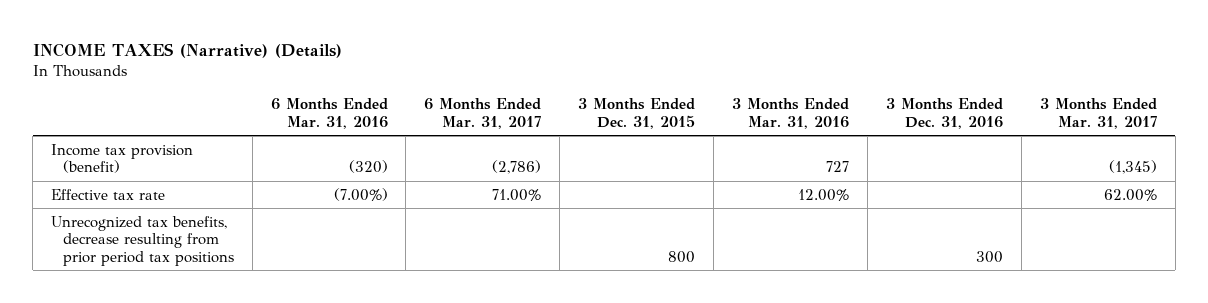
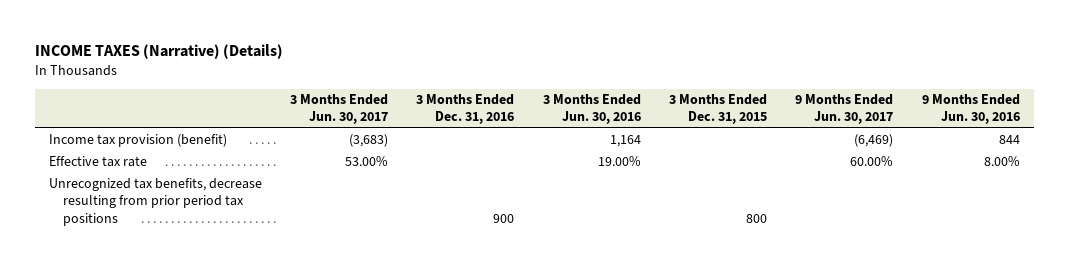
[270,98,388,130] 6 Months Ended Mar. 31, 2016 -> none
[424,98,542,130] 6 Months Ended Mar. 31, 2017 -> none
[732,98,850,130] 3 Months Ended Mar. 31, 2016 -> none
[1039,98,1157,130] 3 Months Ended Mar. 31, 2017 -> none
none -> [290,94,389,125] 3 Months Ended Jun. 30, 2017
none -> [542,94,641,125] 3 Months Ended Jun. 30, 2016
none -> [795,94,894,125] 9 Months Ended Jun. 30, 2017
none -> [921,94,1020,125] 9 Months Ended Jun. 30, 2016
[975,251,1003,264] 300 -> [493,213,515,223] 900

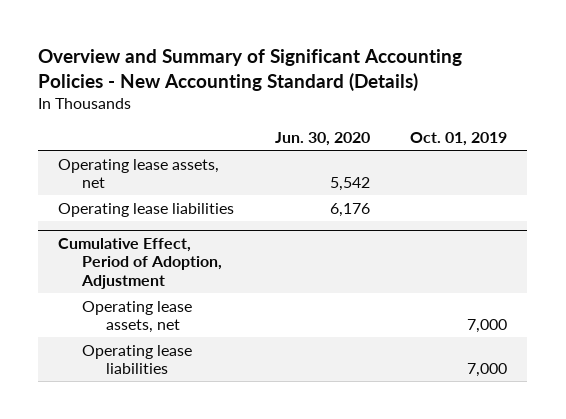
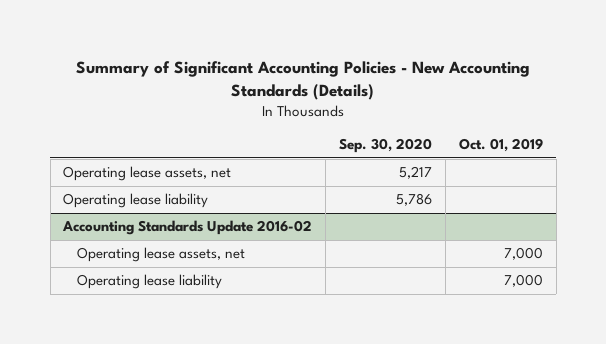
[38,48,463,91] Overview and Summary of Significant Accounting Policies - New Accounting Standard (Details) -> [76,61,531,101] Summary of Significant Accounting Policies - New Accounting Standards (Details)
[274,132,370,147] Jun. 30, 2020 -> none
none -> [339,138,433,154] Sep. 30, 2020
[58,202,235,217] Operating lease liabilities -> [63,193,209,209] Operating lease liability
[58,237,223,289] Cumulative Effect, Period of Adoption, Adjustment -> [62,220,313,236] Accounting Standards Update 2016-02
[82,344,193,374] Operating lease liabilities -> [77,274,223,290] Operating lease liability

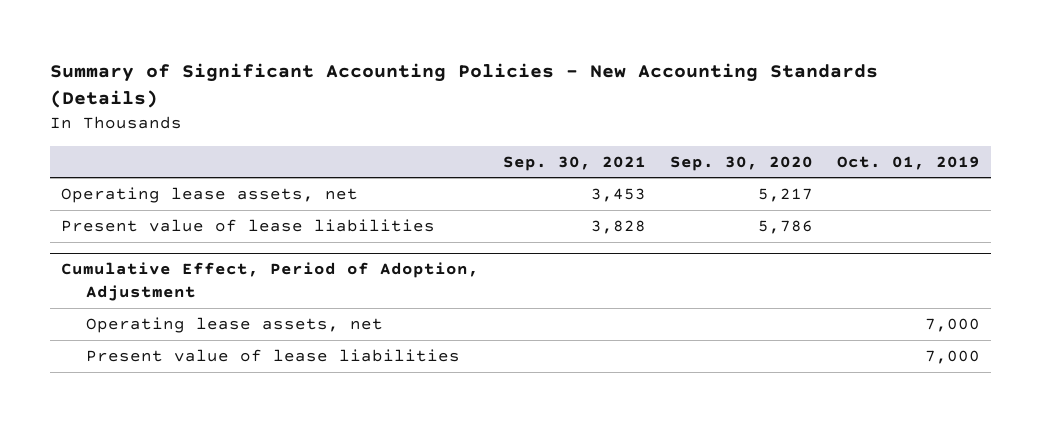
none -> [503,155,647,171] Sep. 30, 2021
[63,193,209,209] Operating lease liability -> [61,218,436,232] Present value of lease liabilities
[62,220,313,236] Accounting Standards Update 2016-02 -> [61,262,480,302] Cumulative Effect, Period of Adoption, Adjustment
[77,274,223,290] Operating lease liability -> [85,348,460,362] Present value of lease liabilities

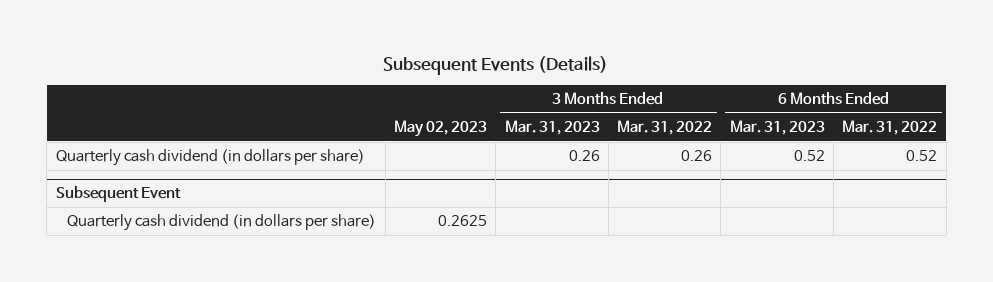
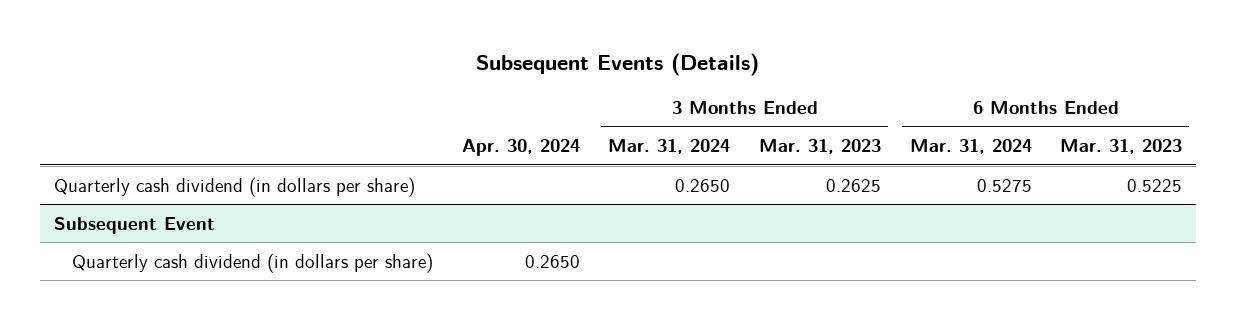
[393,120,487,138] May 02, 2023 -> none
[617,120,713,136] Mar. 31, 2022 -> none
[842,120,938,136] Mar. 31, 2022 -> none
none -> [461,139,580,157] Apr. 30, 2024
none -> [608,139,731,155] Mar. 31, 2024
none -> [909,139,1032,155] Mar. 31, 2024
[568,150,600,162] 0.26 -> [826,178,882,192] 0.2625
[793,150,825,162] 0.52 -> [1127,178,1183,192] 0.5225

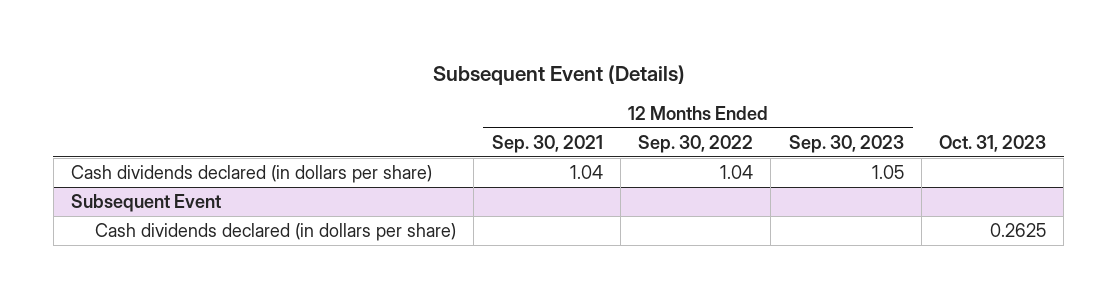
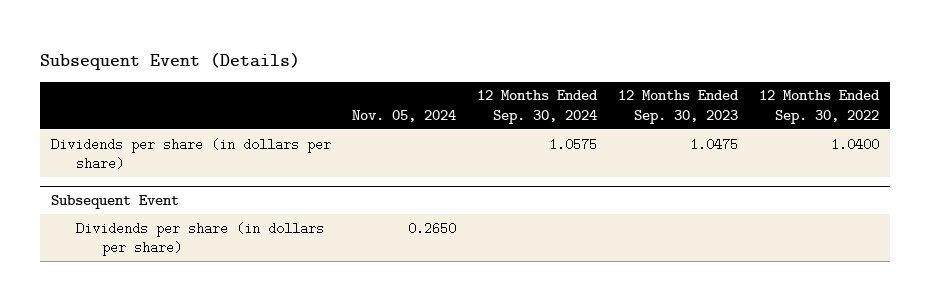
[491,134,603,153] Sep. 30, 2021 -> none
[939,134,1047,152] Oct. 31, 2023 -> none
none -> [352,110,457,123] Nov. 05, 2024
none -> [477,90,599,125] 12 Months Ended Sep. 30, 2024
[71,165,433,184] Cash dividends declared (in dollars per share) -> [51,137,332,171] Dividends per share (in dollars per share)
[720,165,754,180] 1.04 -> [831,137,880,151] 1.0400
[871,165,904,180] 1.05 -> [690,137,739,151] 1.0475
[95,223,457,242] Cash dividends declared (in dollars per share) -> [76,221,325,257] Dividends per share (in dollars per share)

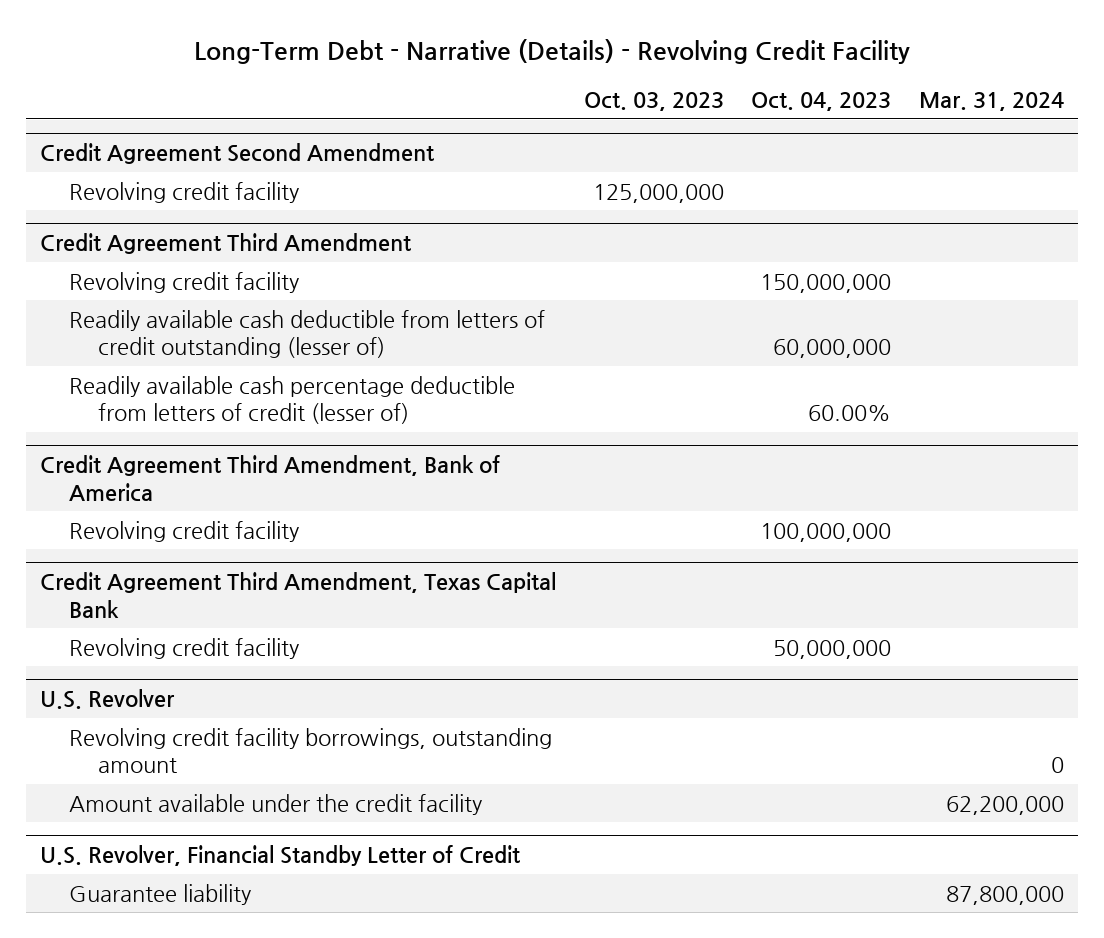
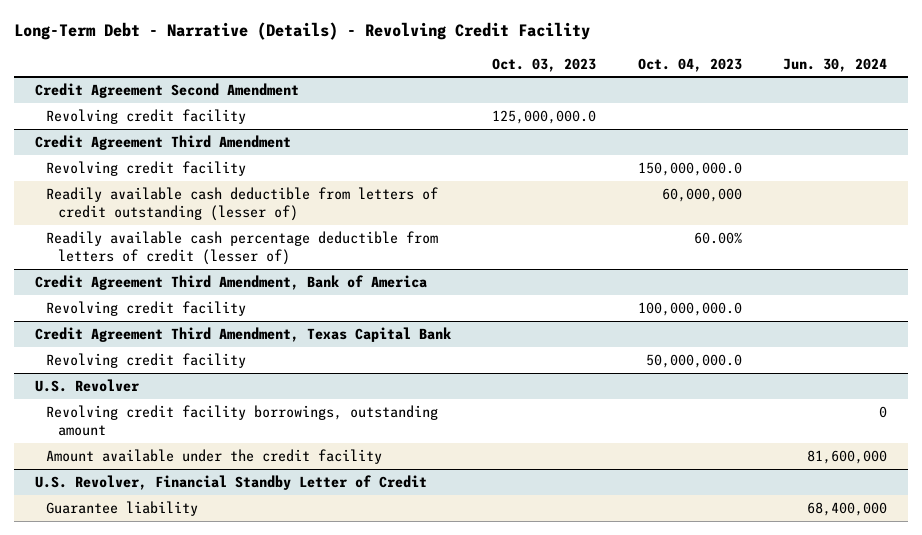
[918,92,1064,112] Mar. 31, 2024 -> none
none -> [783,57,888,72] Jun. 30, 2024
[592,183,724,203] 125,000,000 -> [492,109,597,124] 125,000,000.0
[760,273,892,293] 150,000,000 -> [637,161,742,176] 150,000,000.0
[760,522,892,542] 100,000,000 -> [637,301,742,316] 100,000,000.0
[773,639,892,659] 50,000,000 -> [645,353,742,368] 50,000,000.0

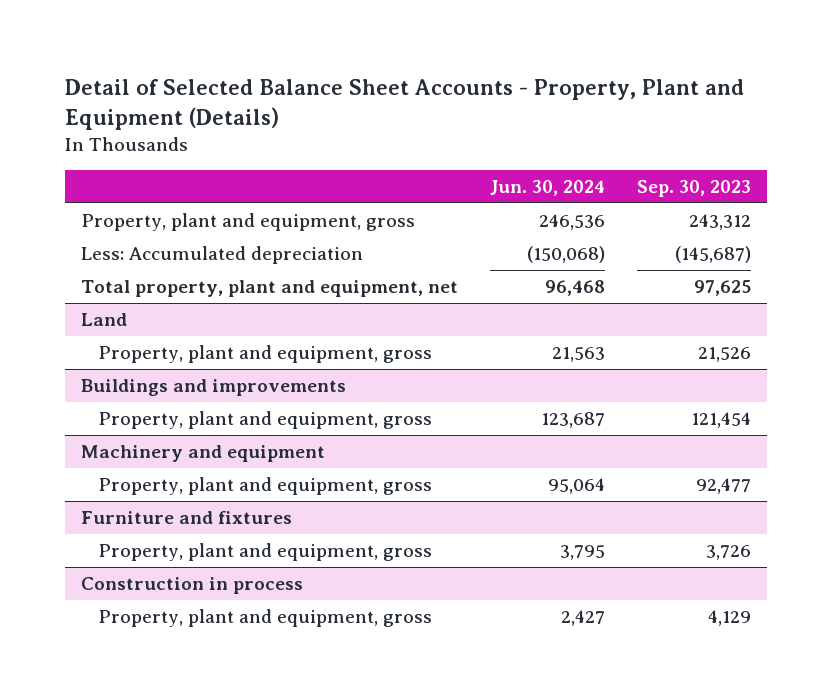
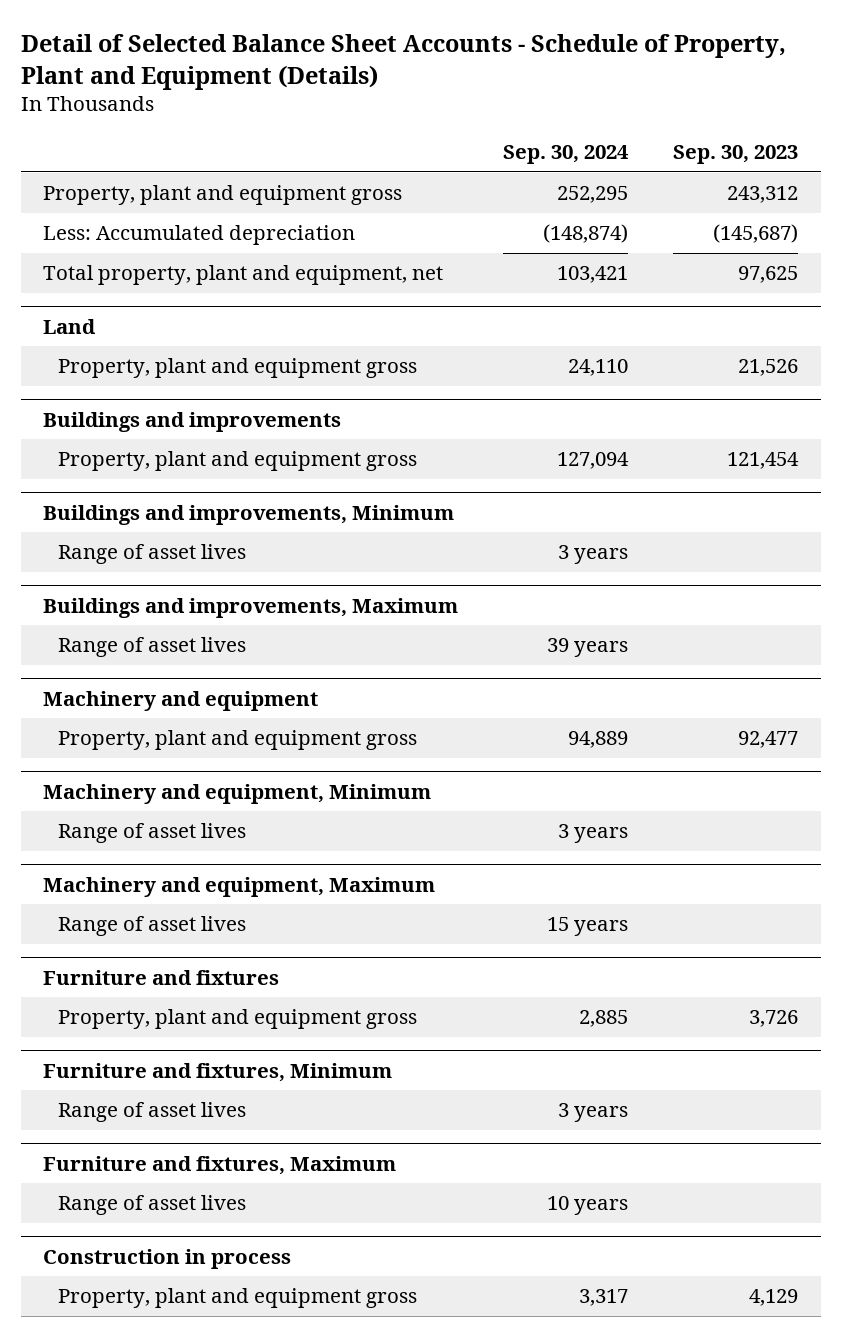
[65,79,745,130] Detail of Selected Balance Sheet Accounts - Property, Plant and Equipment (Details) -> [20,34,786,90] Detail of Selected Balance Sheet Accounts - Schedule of Property, Plant and Equipment (Details)
[490,179,606,196] Jun. 30, 2024 -> none
none -> [503,145,630,165] Sep. 30, 2024
[81,213,416,232] Property, plant and equipment, gross -> [43,185,403,206] Property, plant and equipment gross
[97,345,432,364] Property, plant and equipment, gross -> [57,358,417,379] Property, plant and equipment gross
[97,411,432,430] Property, plant and equipment, gross -> [57,451,417,472] Property, plant and equipment gross
none -> [43,504,455,525] Buildings and improvements, Minimum
none -> [57,544,246,565] Range of asset lives
none -> [43,597,459,618] Buildings and improvements, Maximum
none -> [57,637,246,658] Range of asset lives
[97,477,432,496] Property, plant and equipment, gross -> [57,730,417,751] Property, plant and equipment gross
none -> [43,783,432,804] Machinery and equipment, Minimum
none -> [57,823,246,844] Range of asset lives
none -> [43,876,436,897] Machinery and equipment, Maximum
none -> [57,916,246,937] Range of asset lives
[97,543,432,562] Property, plant and equipment, gross -> [57,1009,417,1030] Property, plant and equipment gross
none -> [43,1062,393,1082] Furniture and fixtures, Minimum
none -> [57,1102,246,1123] Range of asset lives
none -> [43,1155,397,1175] Furniture and fixtures, Maximum
none -> [57,1195,246,1216] Range of asset lives
[97,609,432,628] Property, plant and equipment, gross -> [57,1288,417,1309] Property, plant and equipment gross

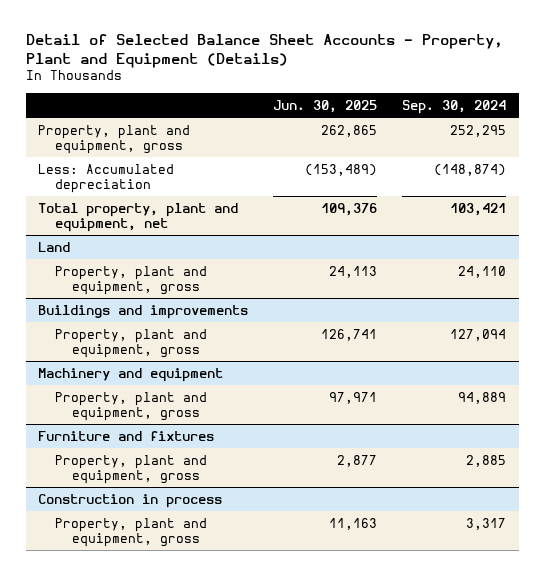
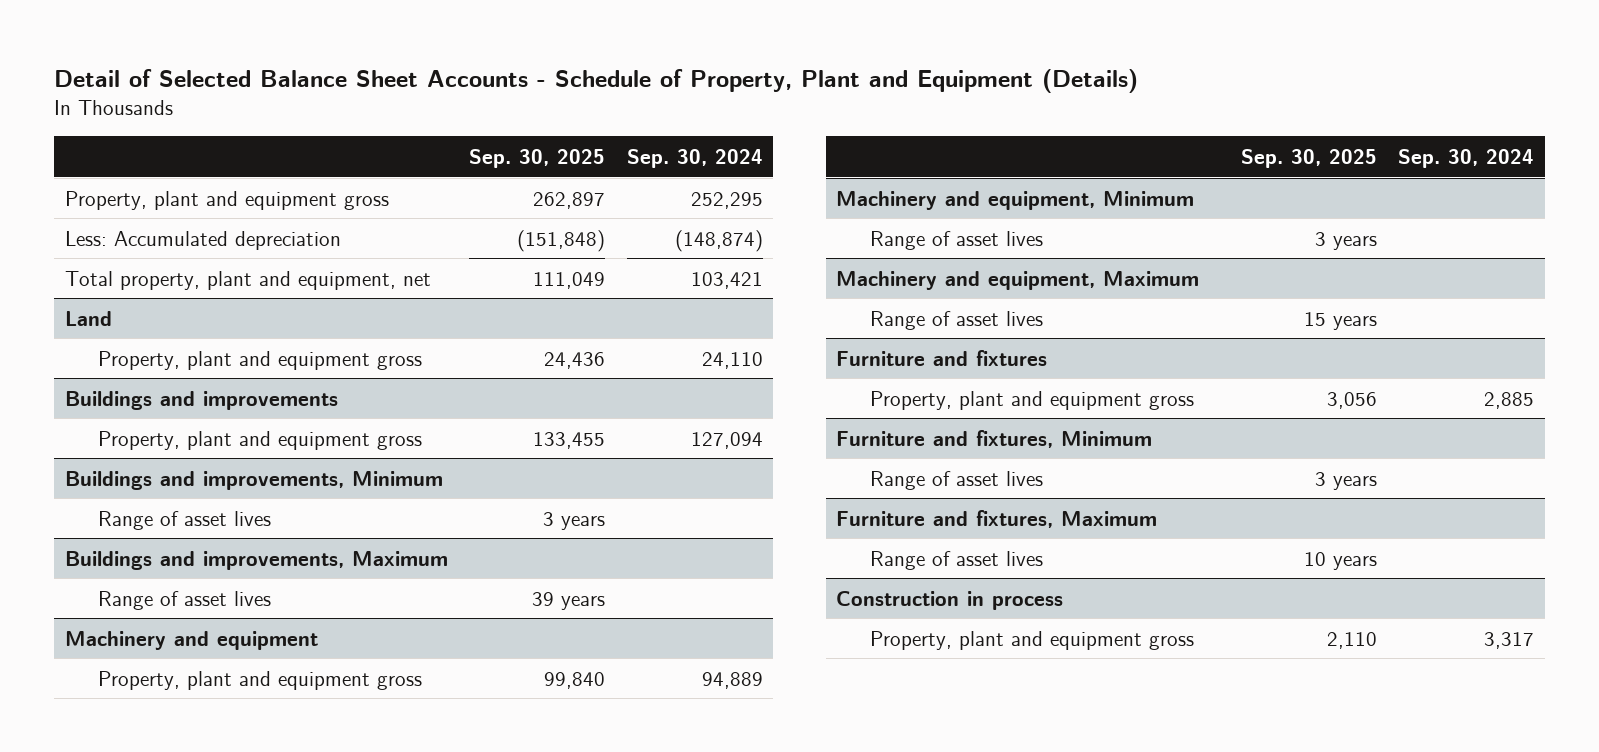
[25,33,503,68] Detail of Selected Balance Sheet Accounts - Property, Plant and Equipment (Details) -> [54,68,1139,93] Detail of Selected Balance Sheet Accounts - Schedule of Property, Plant and Equipment (Details)
[273,99,378,113] Jun. 30, 2025 -> none
none -> [469,148,606,168] Sep. 30, 2025
[38,124,191,154] Property, plant and equipment, gross -> [64,190,389,210] Property, plant and equipment gross
[55,265,208,295] Property, plant and equipment, gross -> [98,350,423,370] Property, plant and equipment gross
[55,328,208,358] Property, plant and equipment, gross -> [98,430,423,450] Property, plant and equipment gross
none -> [64,470,443,490] Buildings and improvements, Minimum
none -> [98,510,272,530] Range of asset lives
none -> [64,550,448,570] Buildings and improvements, Maximum
none -> [98,590,272,610] Range of asset lives
[55,391,208,421] Property, plant and equipment, gross -> [98,670,423,690] Property, plant and equipment gross
none -> [836,190,1195,210] Machinery and equipment, Minimum
none -> [869,230,1043,250] Range of asset lives
none -> [836,270,1200,290] Machinery and equipment, Maximum
none -> [869,310,1043,330] Range of asset lives
[55,454,208,484] Property, plant and equipment, gross -> [869,390,1194,410] Property, plant and equipment gross
none -> [836,429,1153,448] Furniture and fixtures, Minimum
none -> [869,470,1043,490] Range of asset lives
none -> [836,509,1158,528] Furniture and fixtures, Maximum
none -> [869,550,1043,570] Range of asset lives
[55,517,208,547] Property, plant and equipment, gross -> [869,630,1194,650] Property, plant and equipment gross

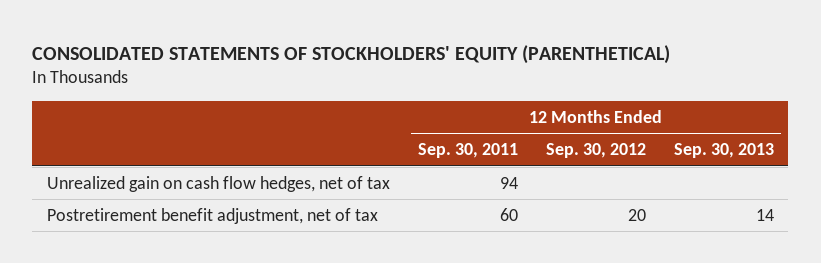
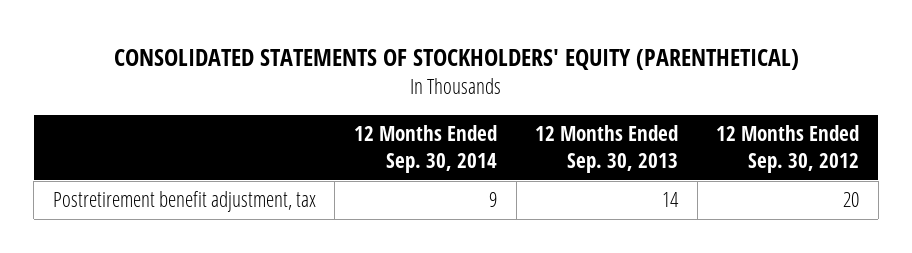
[417,143,518,159] Sep. 30, 2011 -> none
none -> [354,125,498,174] 12 Months Ended Sep. 30, 2014
[46,175,390,192] Unrealized gain on cash flow hedges, net of tax -> none
[46,207,378,224] Postretirement benefit adjustment, net of tax -> [52,191,316,213] Postretirement benefit adjustment, tax

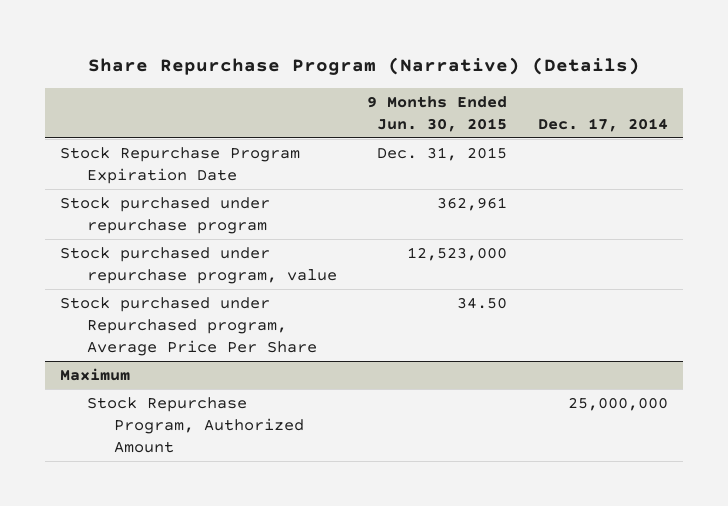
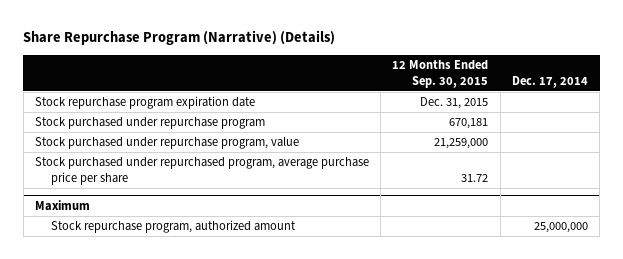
[367,95,508,132] 9 Months Ended Jun. 30, 2015 -> none
none -> [392,60,489,88] 12 Months Ended Sep. 30, 2015
[60,147,301,184] Stock Repurchase Program Expiration Date -> [34,96,255,110] Stock repurchase program expiration date
[60,297,317,356] Stock purchased under Repurchased program, Average Price Per Share -> [34,157,369,185] Stock purchased under repurchased program, average purchase price per share
[86,397,304,453] Stock Repurchase Program, Authorized Amount -> [50,220,296,234] Stock repurchase program, authorized amount

